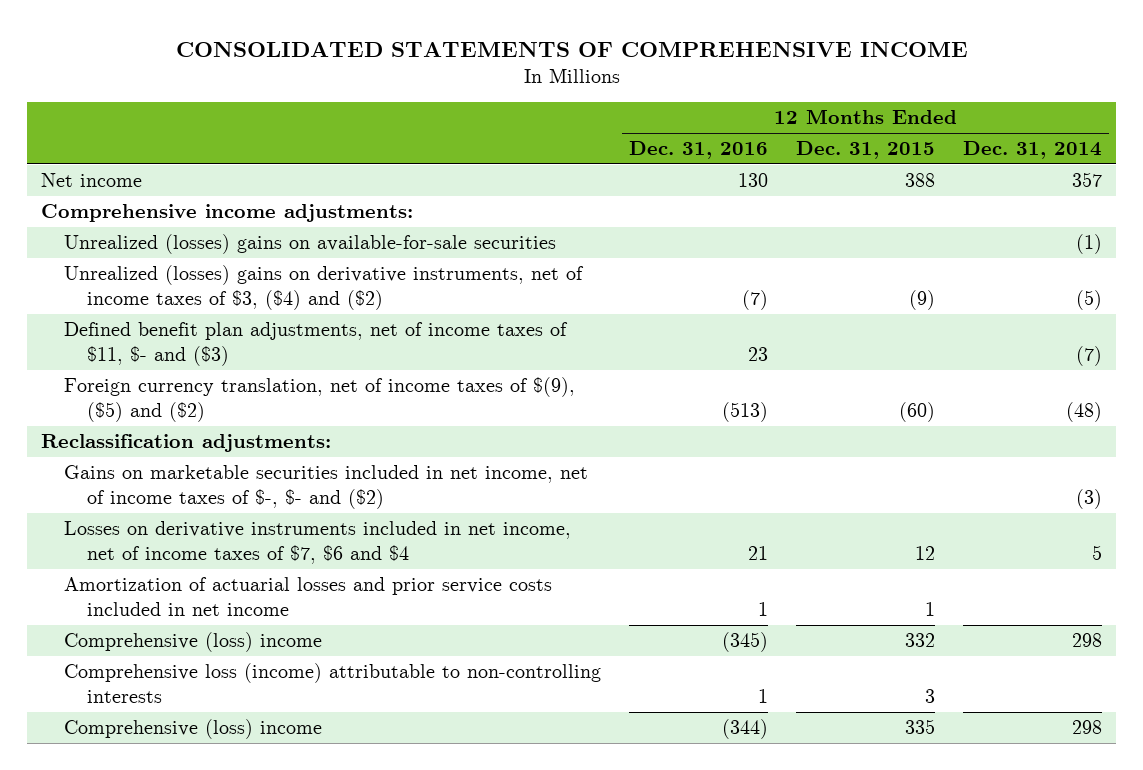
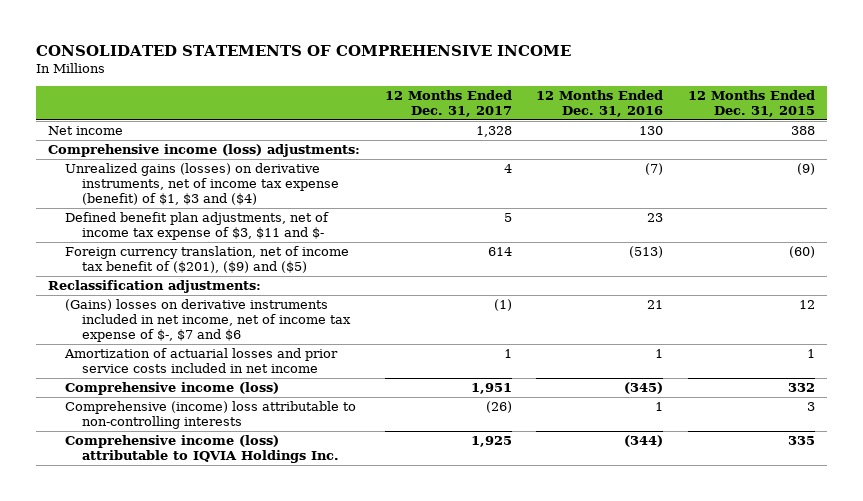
[962,141,1102,160] Dec. 31, 2014 -> none
none -> [384,89,512,117] 12 Months Ended Dec. 31, 2017
[64,233,557,254] Unrealized (losses) gains on available-for-sale securities -> none
[41,203,414,222] Comprehensive income adjustments: -> [48,144,361,158] Comprehensive income (loss) adjustments:
[64,264,585,310] Unrealized (losses) gains on derivative instruments, net of income taxes of $3, ($4) and ($2) -> [65,163,339,205] Unrealized gains (losses) on derivative instruments, net of income tax expense (benefit) of $1, $3 and ($4)
[64,321,569,366] Defined benefit plan adjustments, net of income taxes of $11, $- and ($3) -> [65,212,330,240] Defined benefit plan adjustments, net of income tax expense of $3, $11 and $-
[64,376,576,422] Foreign currency translation, net of income taxes of $(9), ($5) and ($2) -> [65,246,350,273] Foreign currency translation, net of income tax benefit of ($201), ($9) and ($5)
[64,464,589,509] Gains on marketable securities included in net income, net of income taxes of $-, $- and ($2) -> none
[64,520,572,564] Losses on derivative instruments included in net income, net of income taxes of $7, $6 and $4 -> [65,299,351,342] (Gains) losses on derivative instruments included in net income, net of income tax expense of $-, $7 and $6
[64,631,323,652] Comprehensive (loss) income -> [65,382,280,396] Comprehensive income (loss)
[64,662,602,703] Comprehensive loss (income) attributable to non-controlling interests -> [65,401,357,429] Comprehensive (income) loss attributable to non-controlling interests
[64,718,323,739] Comprehensive (loss) income -> [65,435,339,463] Comprehensive income (loss) attributable to IQVIA Holdings Inc.

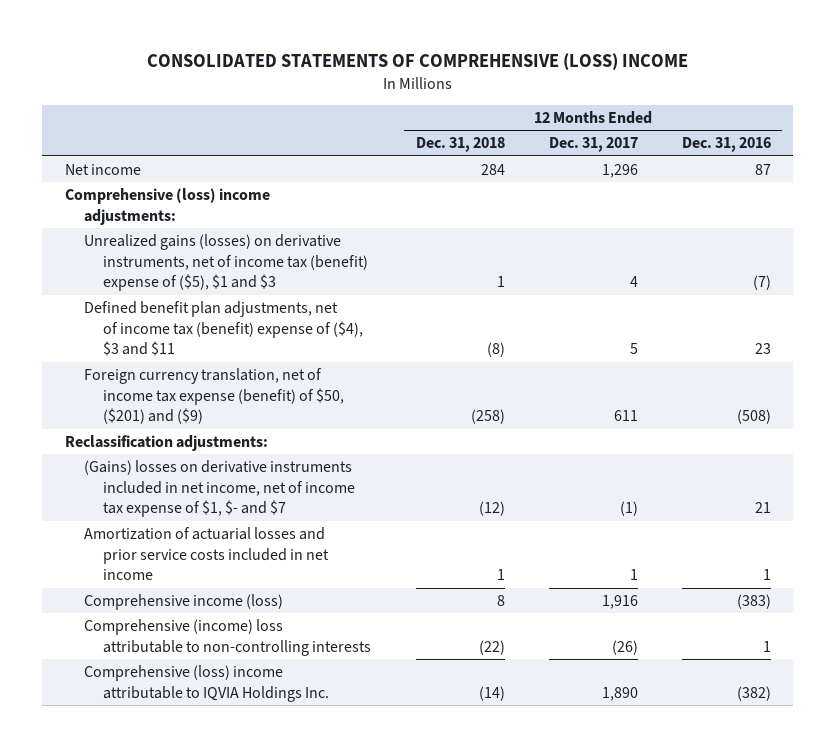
[36,44,572,56] CONSOLIDATED STATEMENTS OF COMPREHENSIVE INCOME -> [146,53,688,71] CONSOLIDATED STATEMENTS OF COMPREHENSIVE (LOSS) INCOME
[688,89,816,117] 12 Months Ended Dec. 31, 2015 -> none
none -> [415,137,505,153] Dec. 31, 2018
[475,126,512,138] 1,328 -> [601,163,638,178] 1,296
[639,126,664,136] 130 -> [755,163,772,175] 87
[48,144,361,158] Comprehensive income (loss) adjustments: -> [64,187,270,225] Comprehensive (loss) income adjustments:
[65,163,339,205] Unrealized gains (losses) on derivative instruments, net of income tax expense (benefit) of $1, $3 and ($4) -> [83,233,369,292] Unrealized gains (losses) on derivative instruments, net of income tax (benefit) expense of ($5), $1 and $3
[65,212,330,240] Defined benefit plan adjustments, net of income tax expense of $3, $11 and $- -> [83,300,364,357] Defined benefit plan adjustments, net of income tax (benefit) expense of ($4), $3 and $11
[65,246,350,273] Foreign currency translation, net of income tax benefit of ($201), ($9) and ($5) -> [83,367,345,425] Foreign currency translation, net of income tax expense (benefit) of $50, ($201) and ($9)
[487,247,512,257] 614 -> [613,410,638,422] 611
[629,246,664,259] (513) -> [737,409,772,425] (508)
[65,299,351,342] (Gains) losses on derivative instruments included in net income, net of income tax expense of $-, $7 and $6 -> [83,459,356,518] (Gains) losses on derivative instruments included in net income, net of income tax expense of $1, $- and $7
[470,383,512,395] 1,951 -> [601,594,638,609] 1,916
[624,382,664,395] (345) -> [737,593,772,609] (383)
[65,435,339,463] Comprehensive income (loss) attributable to IQVIA Holdings Inc. -> [83,664,330,702] Comprehensive (loss) income attributable to IQVIA Holdings Inc.
[470,436,512,448] 1,925 -> [601,686,638,701] 1,890
[624,435,664,448] (344) -> [737,685,772,701] (382)

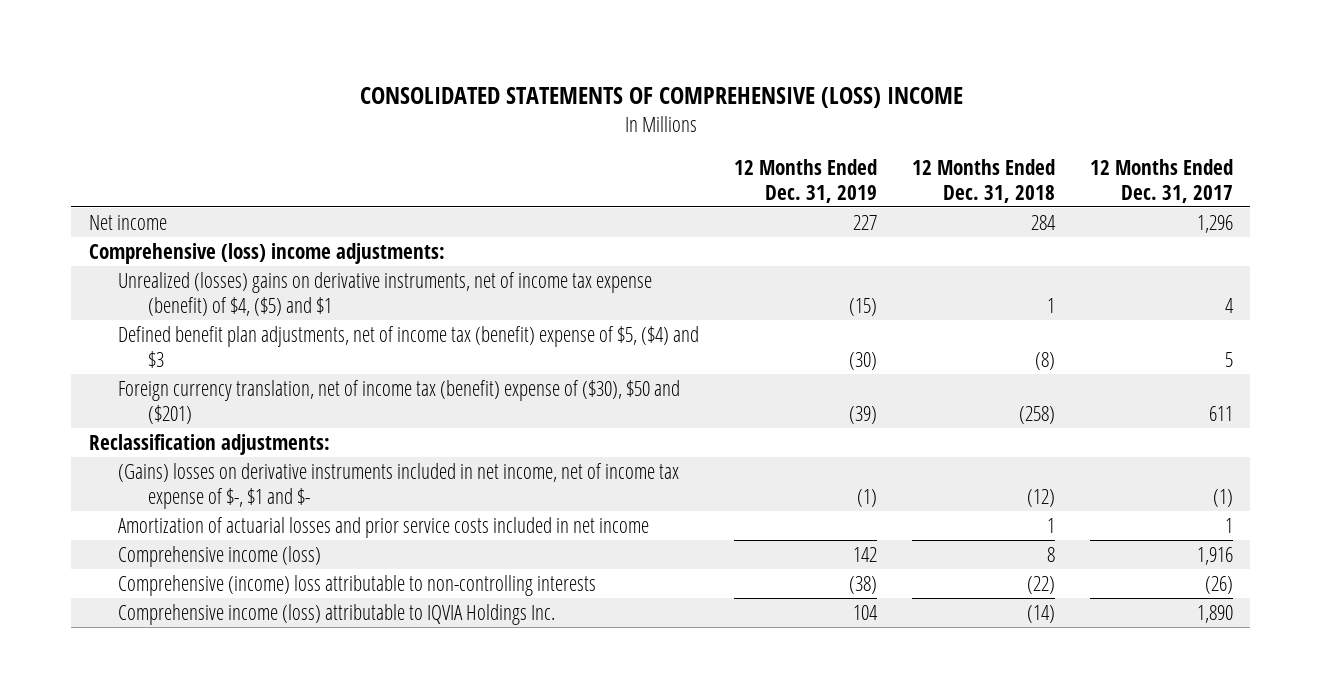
[682,137,772,153] Dec. 31, 2016 -> none
none -> [734,159,878,203] 12 Months Ended Dec. 31, 2019
[83,233,369,292] Unrealized gains (losses) on derivative instruments, net of income tax (benefit) expense of ($5), $1 and $3 -> [118,272,653,316] Unrealized (losses) gains on derivative instruments, net of income tax expense (benefit) of $4, ($5) and $1
[83,300,364,357] Defined benefit plan adjustments, net of income tax (benefit) expense of ($4), $3 and $11 -> [118,326,700,368] Defined benefit plan adjustments, net of income tax (benefit) expense of $5, ($4) and $3
[83,367,345,425] Foreign currency translation, net of income tax expense (benefit) of $50, ($201) and ($9) -> [118,380,681,424] Foreign currency translation, net of income tax (benefit) expense of ($30), $50 and ($201)
[83,459,356,518] (Gains) losses on derivative instruments included in net income, net of income tax expense of $1, $- and $7 -> [118,463,680,509] (Gains) losses on derivative instruments included in net income, net of income tax expense of $-, $1 and $-
[83,664,330,702] Comprehensive (loss) income attributable to IQVIA Holdings Inc. -> [118,604,556,626] Comprehensive income (loss) attributable to IQVIA Holdings Inc.

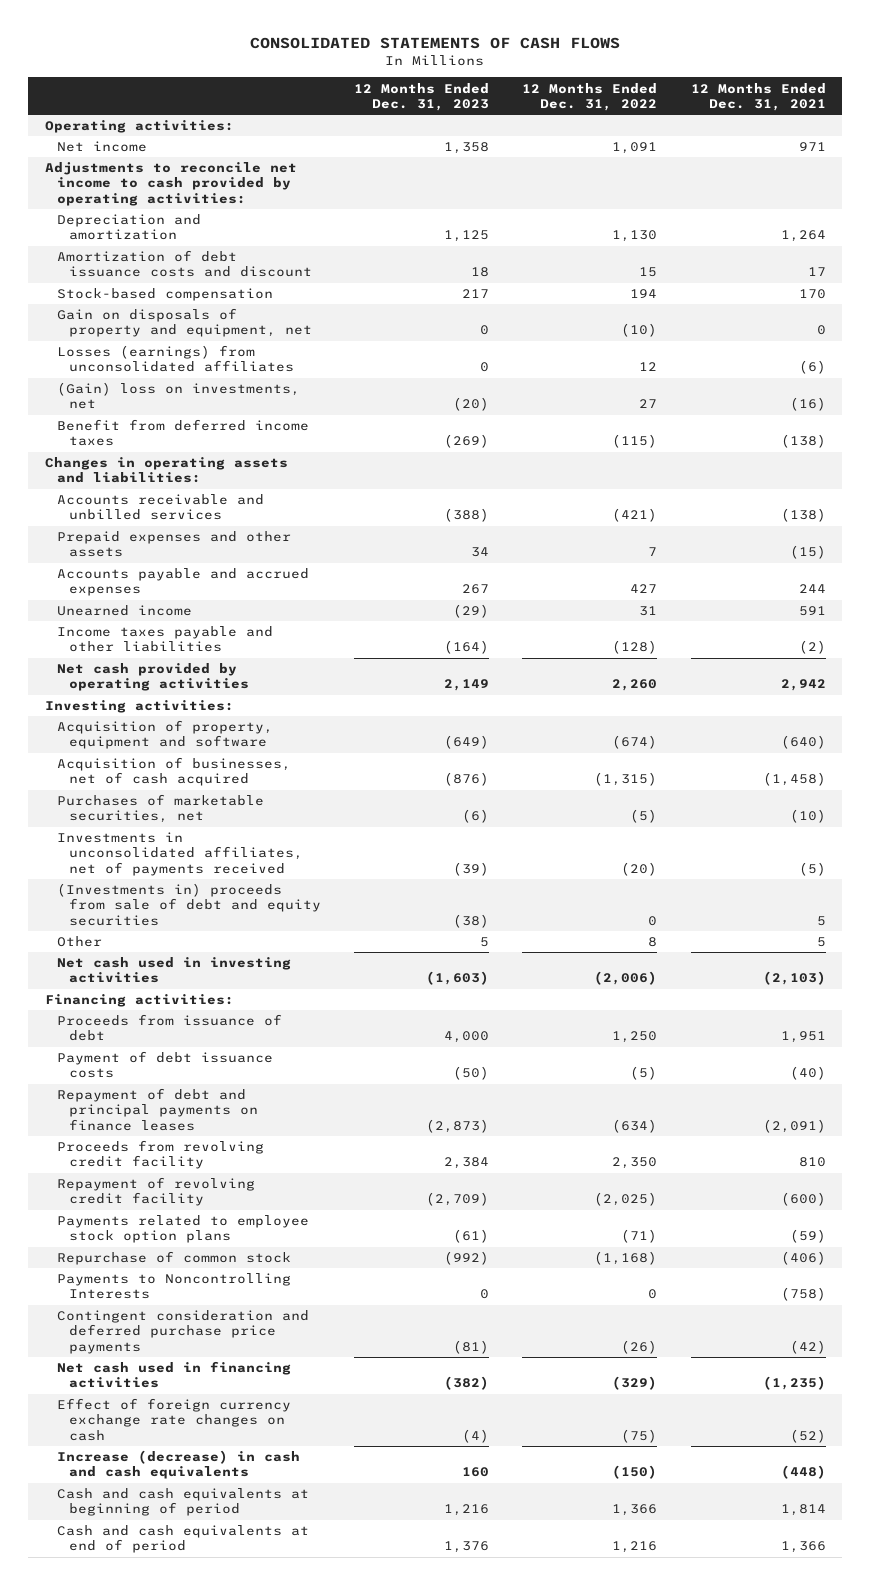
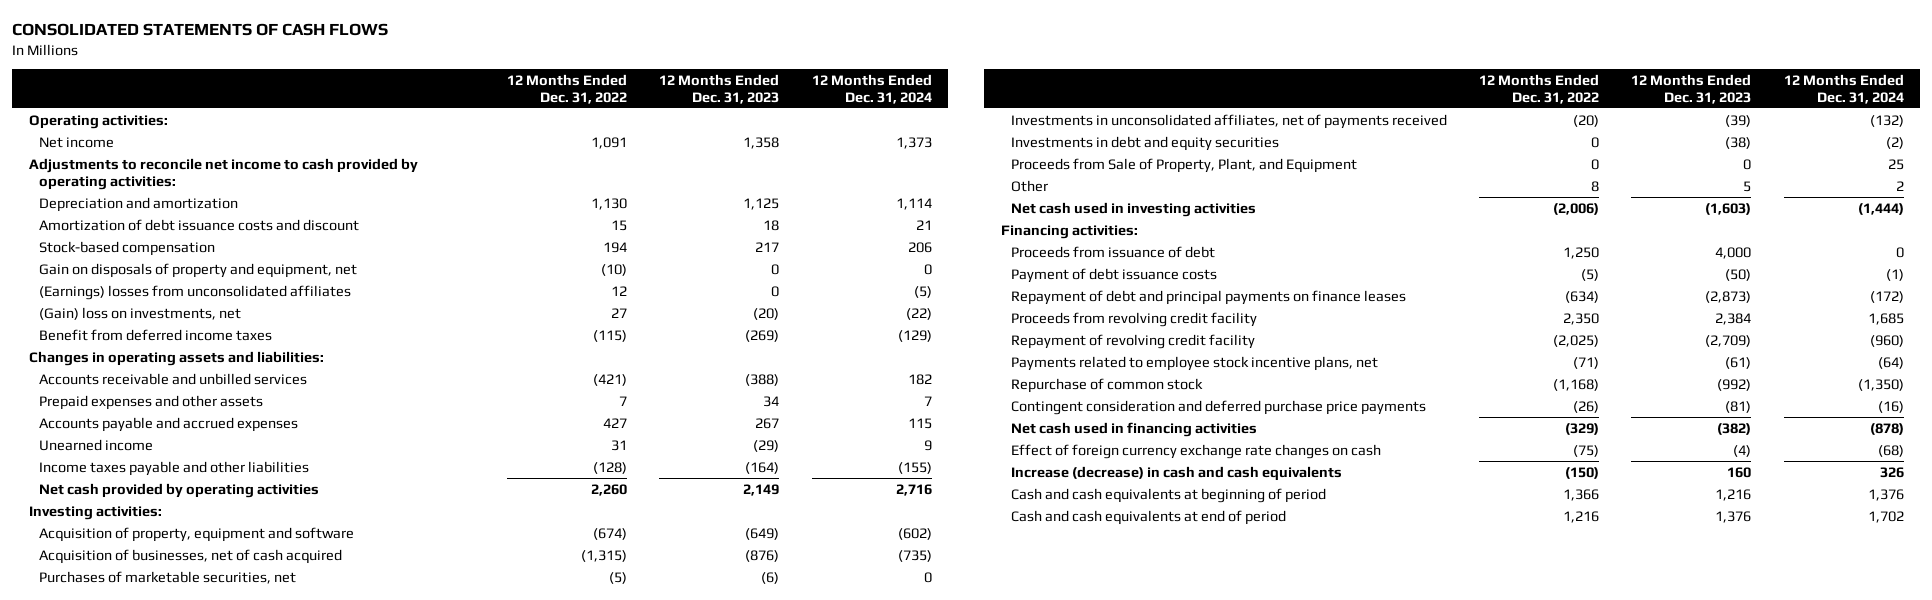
[690,82,826,111] 12 Months Ended Dec. 31, 2021 -> none
none -> [811,73,932,104] 12 Months Ended Dec. 31, 2024
[57,345,295,373] Losses (earnings) from unconsolidated affiliates -> [38,284,351,300] (Earnings) losses from unconsolidated affiliates
[57,883,322,926] (Investments in) proceeds from sale of debt and equity securities -> [1010,135,1279,151] Investments in debt and equity securities
none -> [1010,157,1357,173] Proceeds from Sale of Property, Plant, and Equipment
[57,1215,310,1244] Payments related to employee stock option plans -> [1010,355,1378,371] Payments related to employee stock incentive plans, net
[57,1273,292,1300] Payments to Noncontrolling Interests -> none

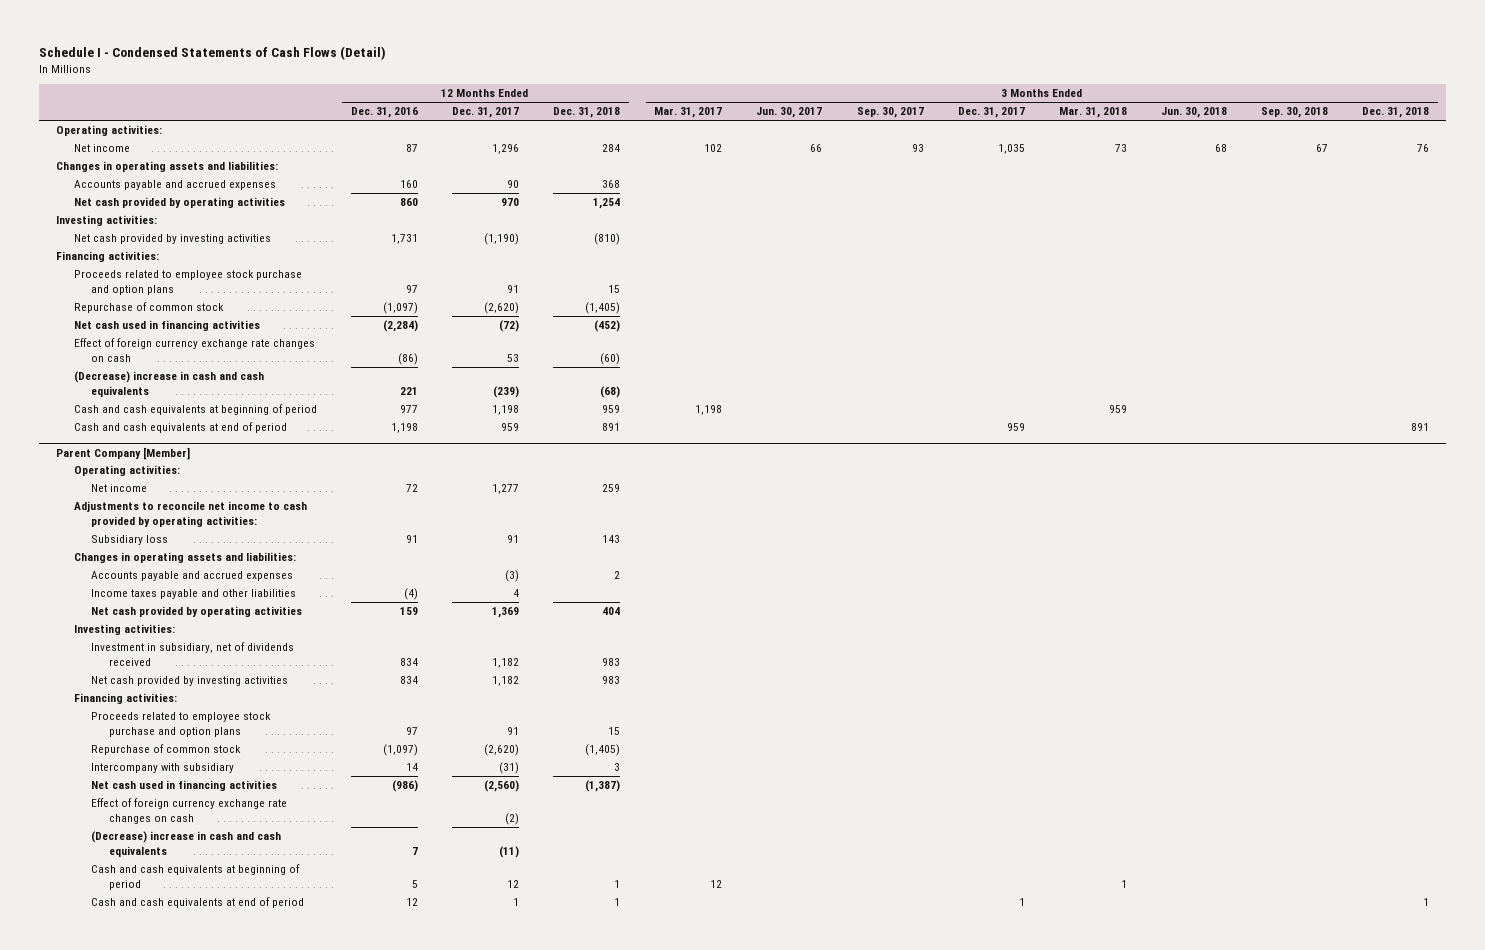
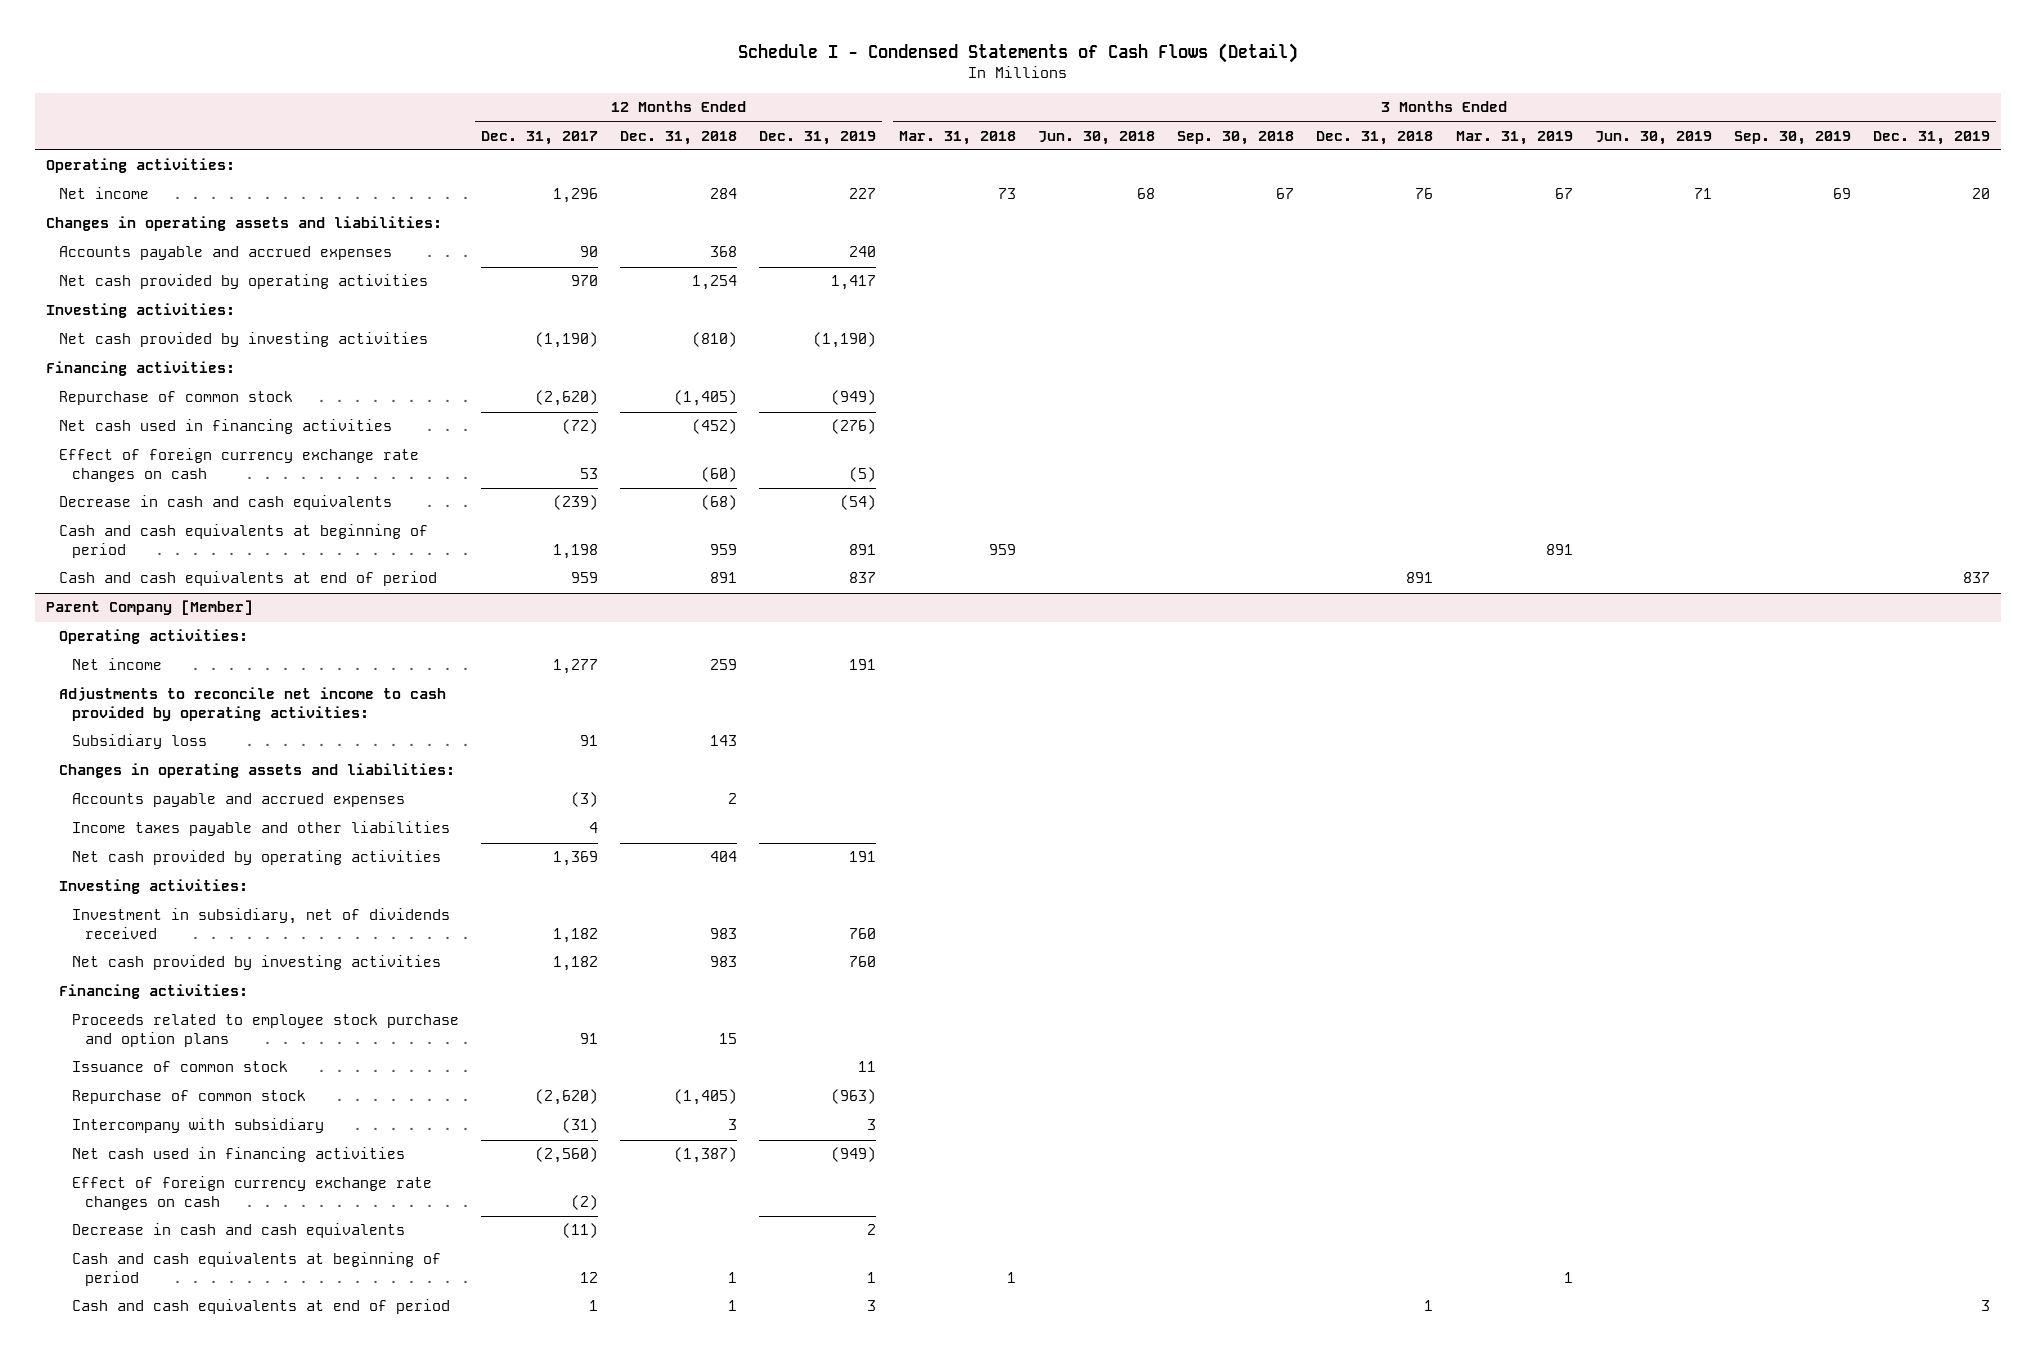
[350,107,418,119] Dec. 31, 2016 -> none
[654,107,723,119] Mar. 31, 2017 -> none
[756,107,823,119] Jun. 30, 2017 -> none
[856,107,924,119] Sep. 30, 2017 -> none
[957,107,1025,119] Dec. 31, 2017 -> none
none -> [759,130,877,145] Dec. 31, 2019
none -> [1455,130,1573,145] Mar. 31, 2019
none -> [1594,130,1712,145] Jun. 30, 2019
none -> [1733,130,1851,145] Sep. 30, 2019
none -> [1873,130,1991,145] Dec. 31, 2019
[73,270,302,295] Proceeds related to employee stock purchase and option plans -> none
[73,371,264,397] (Decrease) increase in cash and cash equivalents -> [58,495,392,511] Decrease in cash and cash equivalents
none -> [71,1061,288,1073] Issuance of common stock
[91,831,282,857] (Decrease) increase in cash and cash equivalents -> [71,1223,405,1239] Decrease in cash and cash equivalents

